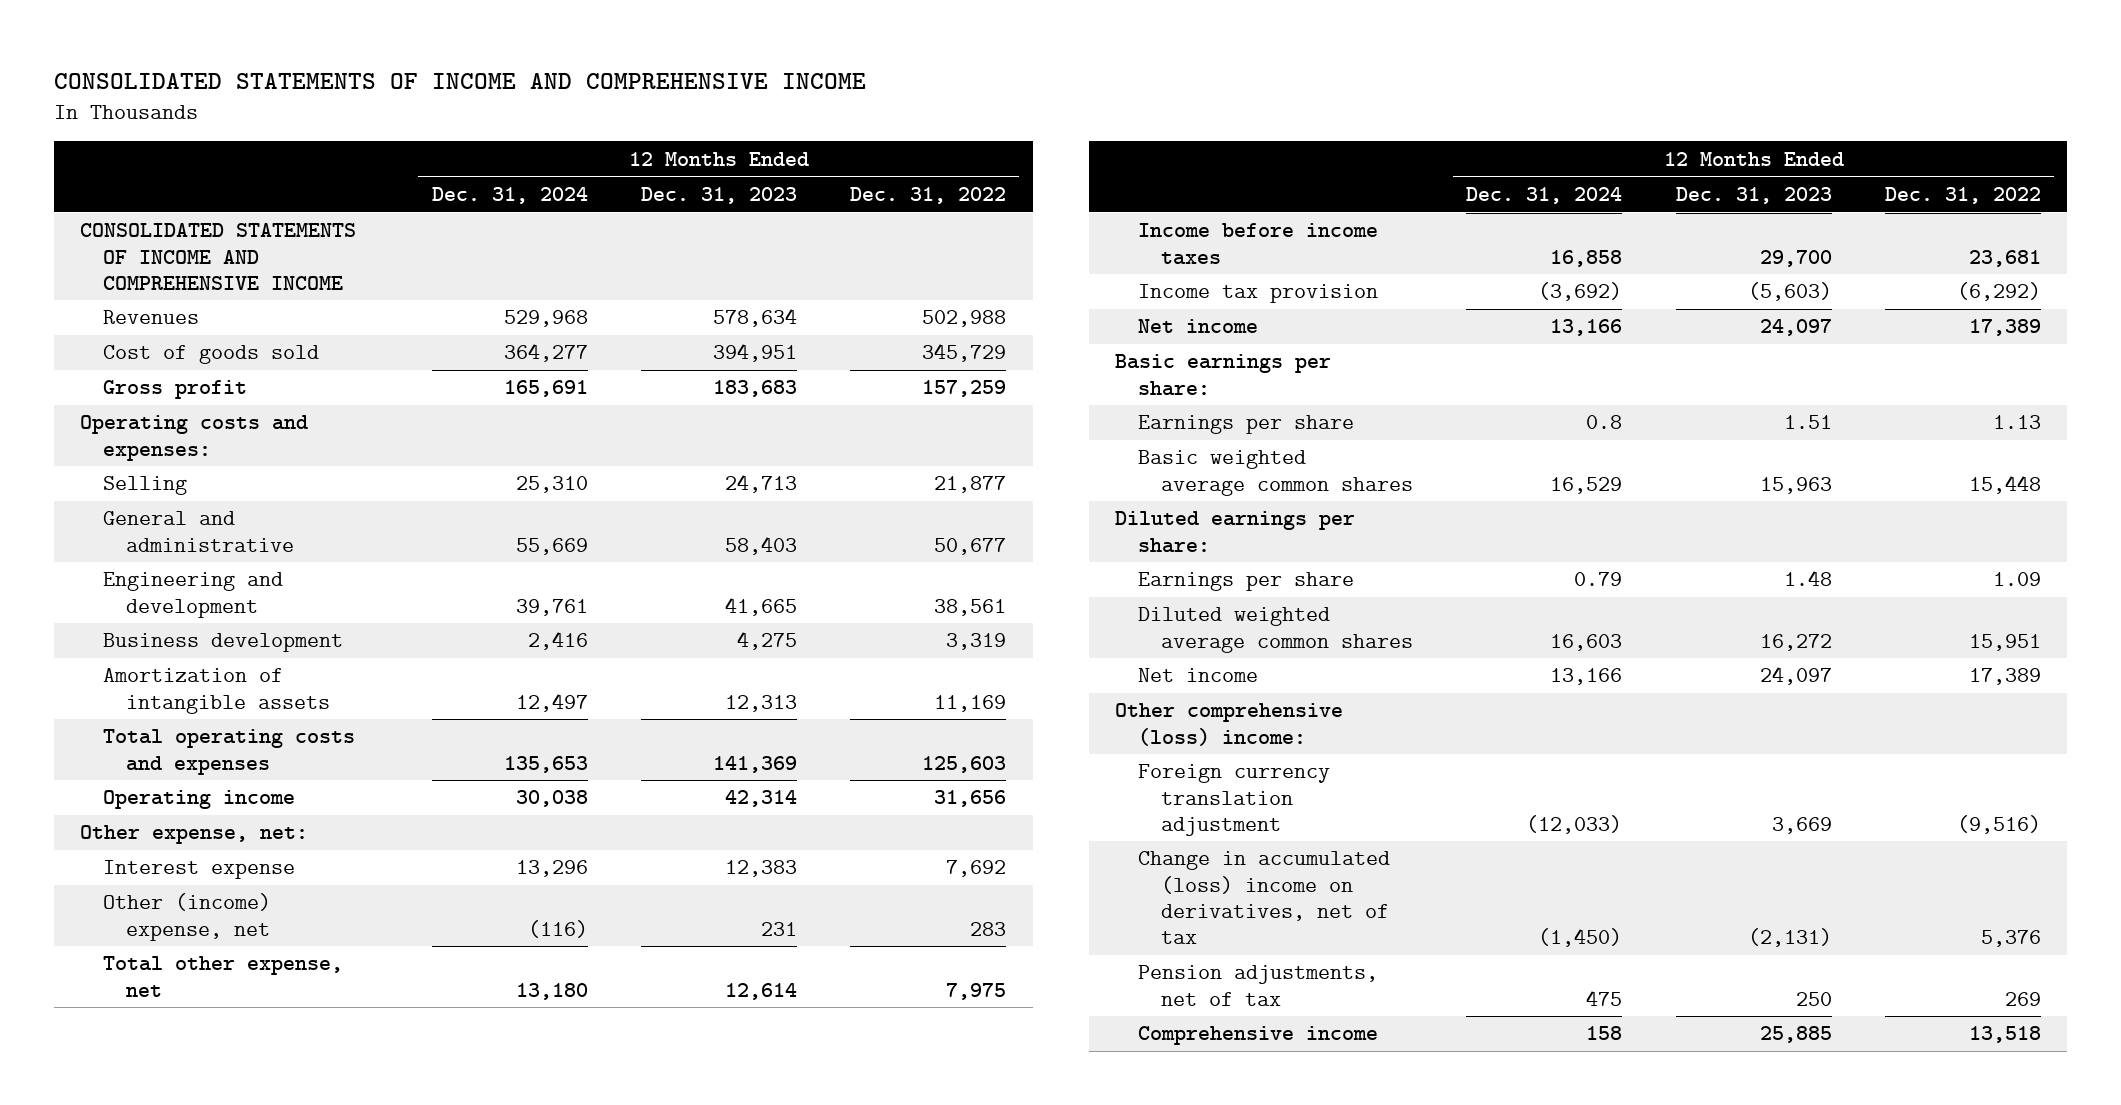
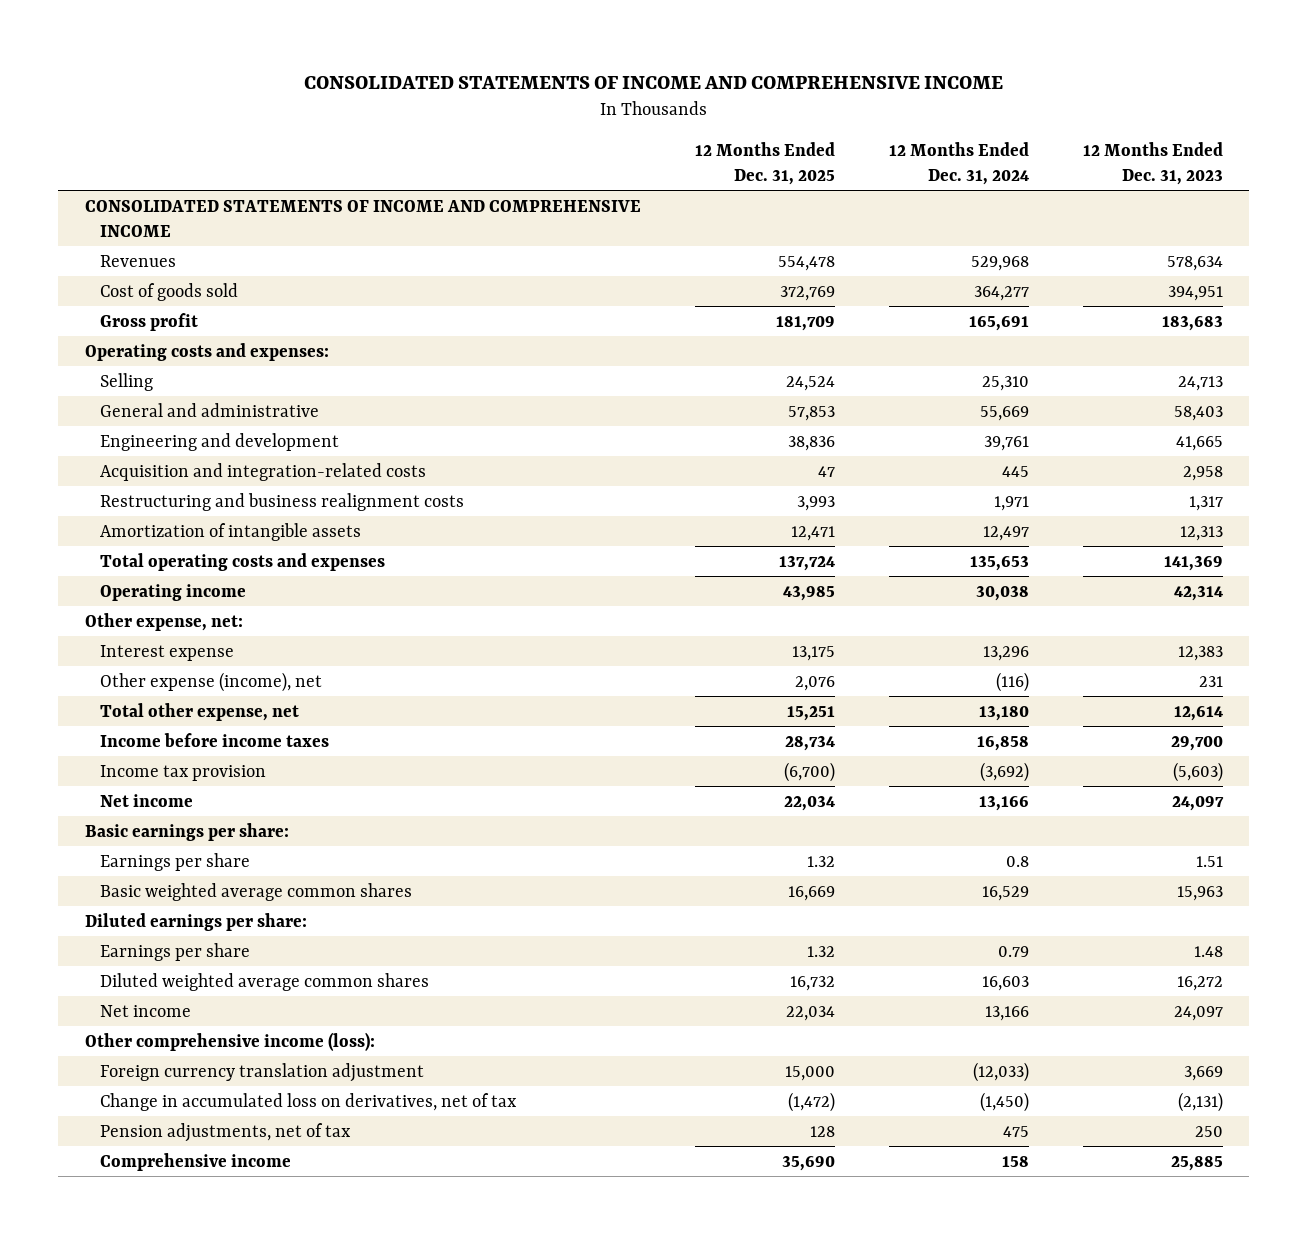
[849,187,1006,205] Dec. 31, 2022 -> none
none -> [694,141,835,186] 12 Months Ended Dec. 31, 2025
[103,633,344,653] Business development -> none
none -> [99,462,426,481] Acquisition and integration-related costs
none -> [99,492,464,511] Restructuring and business realignment costs
[103,893,272,941] Other (income) expense, net -> [99,671,322,692] Other expense (income), net
[1115,703,1344,746] Other comprehensive (loss) income: -> [84,1031,375,1051] Other comprehensive income (loss):
[1138,851,1391,944] Change in accumulated (loss) income on derivatives, net of tax -> [99,1092,517,1111] Change in accumulated loss on derivatives, net of tax

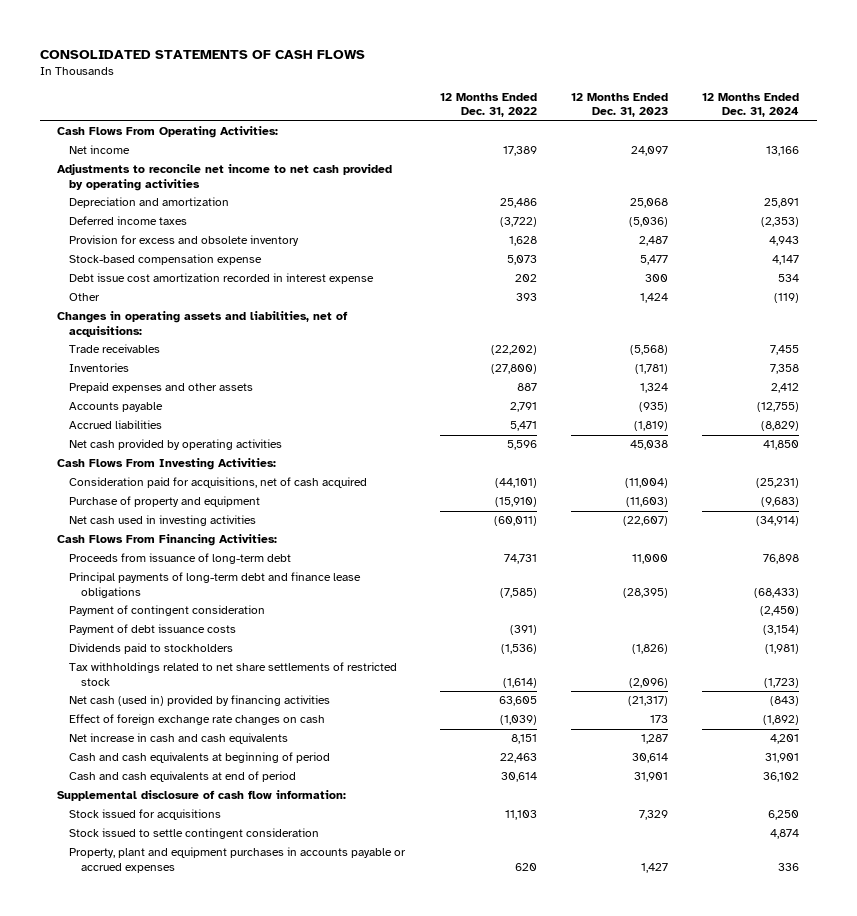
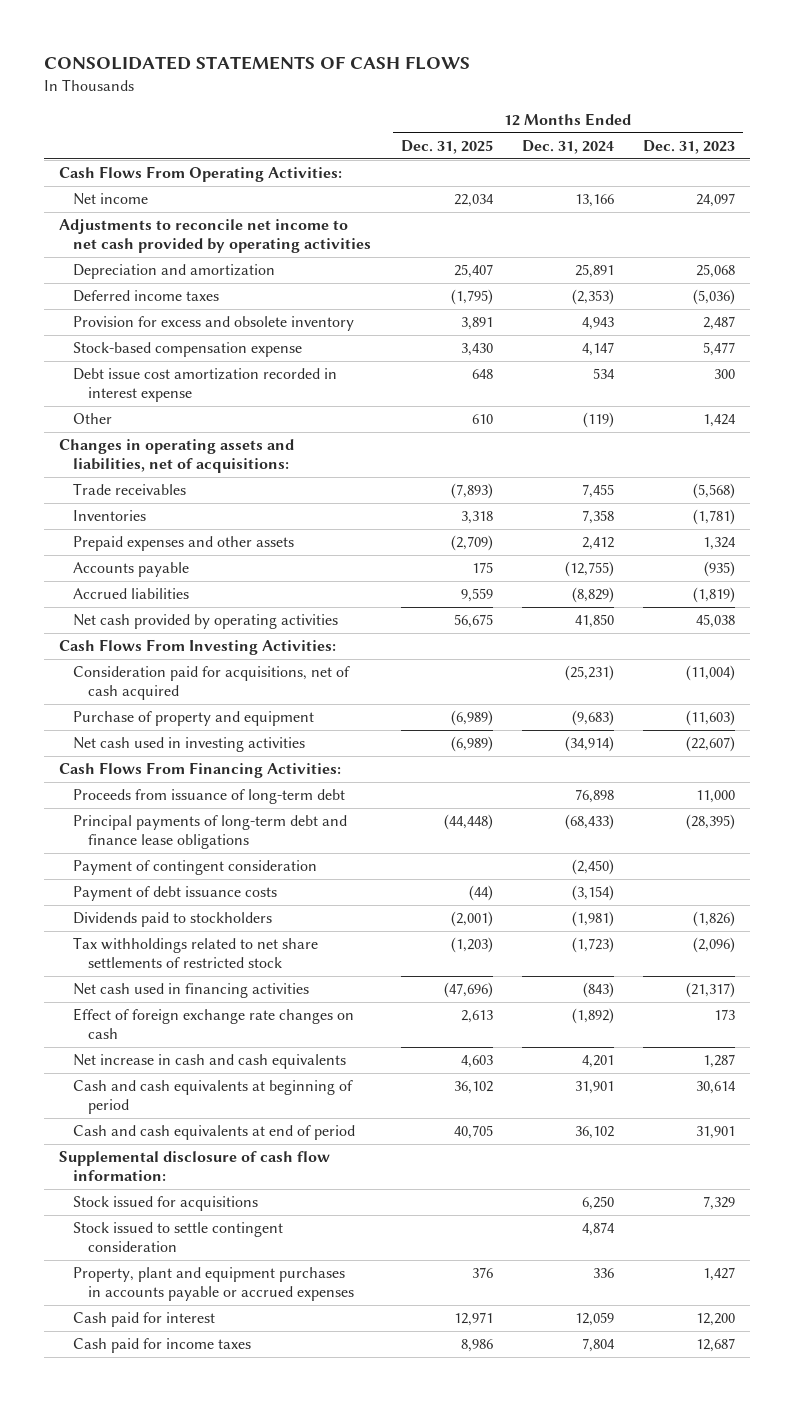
[439,93,537,118] 12 Months Ended Dec. 31, 2022 -> none
none -> [400,140,493,155] Dec. 31, 2025
[69,695,331,707] Net cash (used in) provided by financing activities -> [73,983,310,999] Net cash used in financing activities
none -> [73,1312,216,1328] Cash paid for interest
none -> [73,1338,252,1354] Cash paid for income taxes

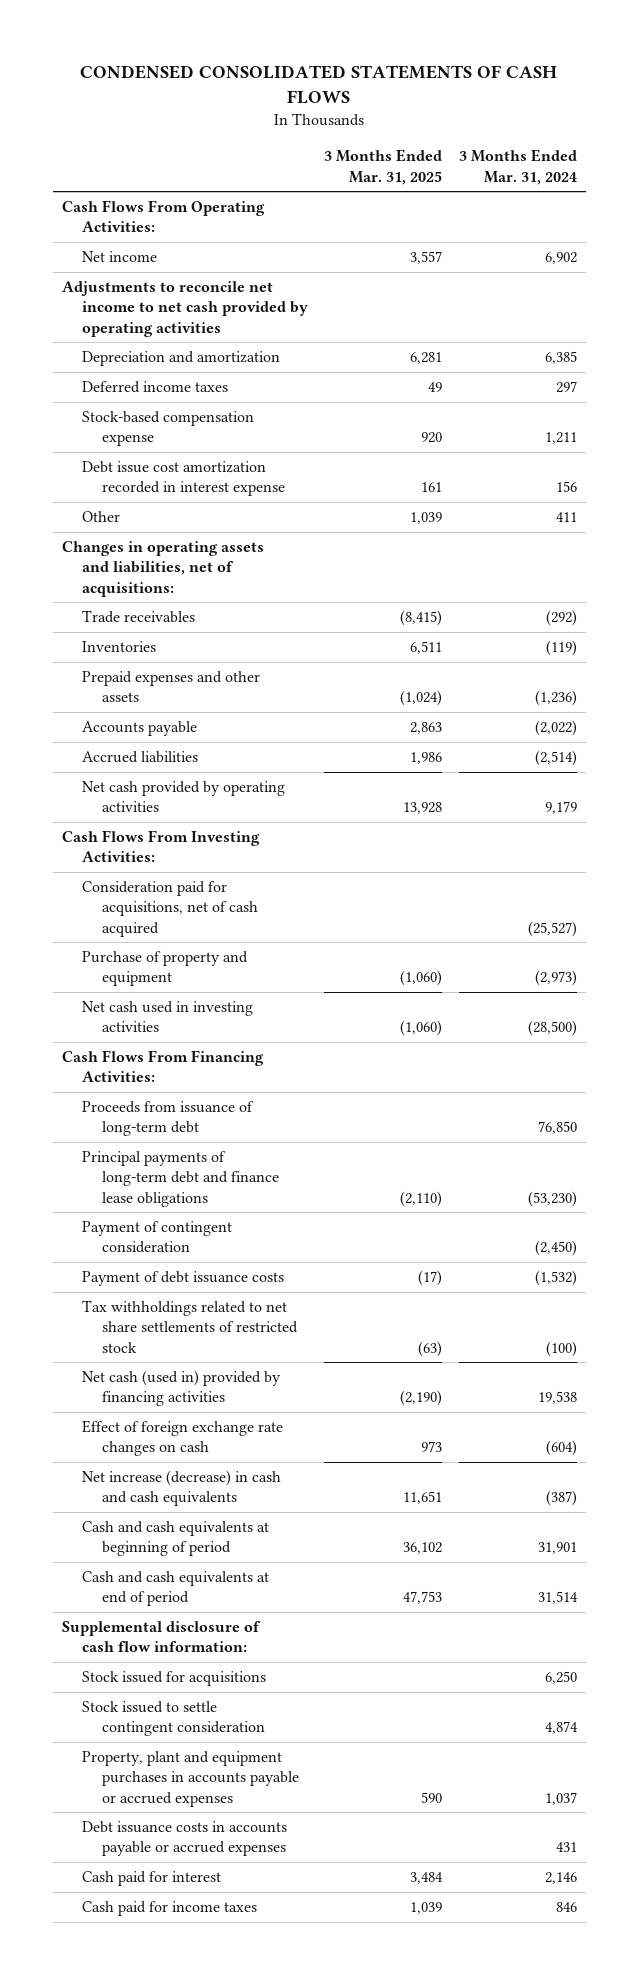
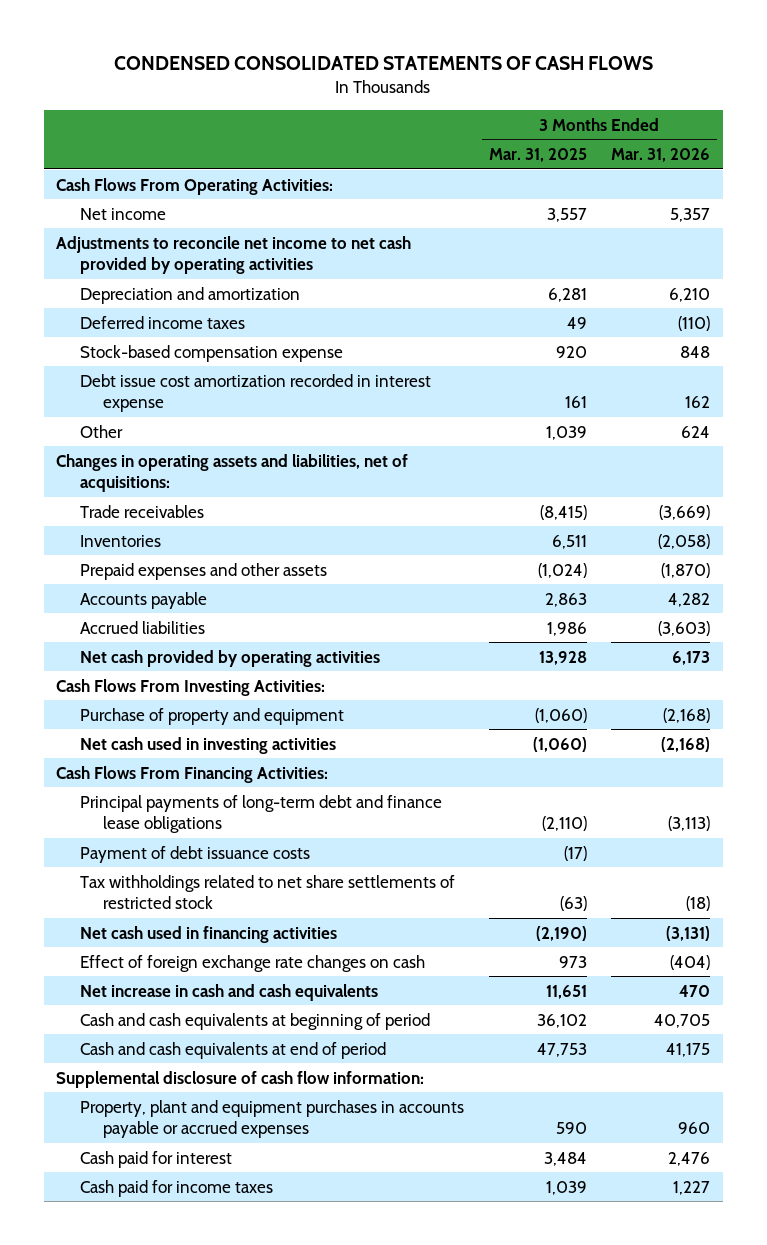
[459,149,578,185] 3 Months Ended Mar. 31, 2024 -> none
none -> [611,148,711,163] Mar. 31, 2026
[81,881,258,937] Consideration paid for acquisitions, net of cash acquired -> none
[81,1101,254,1137] Proceeds from issuance of long-term debt -> none
[81,1221,232,1254] Payment of contingent consideration -> none
[81,1370,281,1407] Net cash (used in) provided by financing activities -> [79,925,337,943] Net cash used in financing activities
[81,1470,281,1507] Net increase (decrease) in cash and cash equivalents -> [79,983,378,1001] Net increase in cash and cash equivalents
[81,1671,266,1687] Stock issued for acquisitions -> none
[81,1701,265,1737] Stock issued to settle contingent consideration -> none
[81,1821,287,1857] Debt issuance costs in accounts payable or accrued expenses -> none

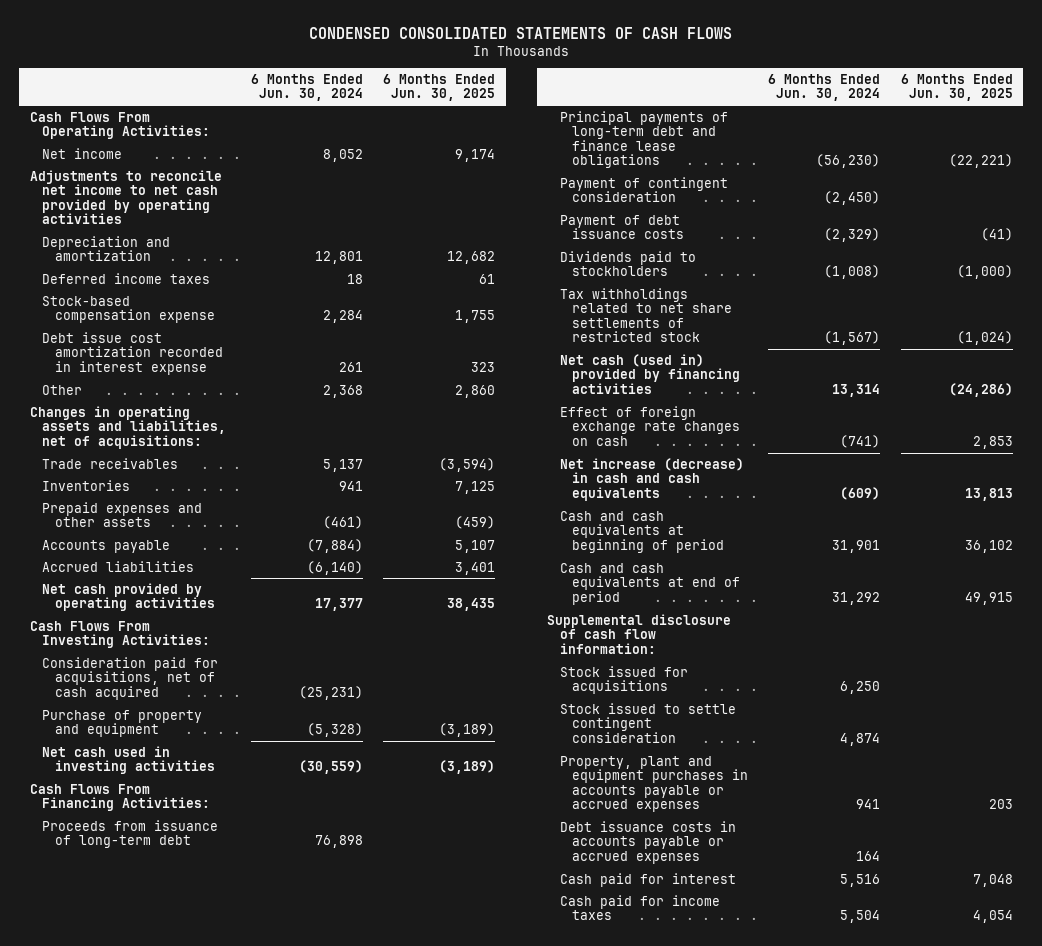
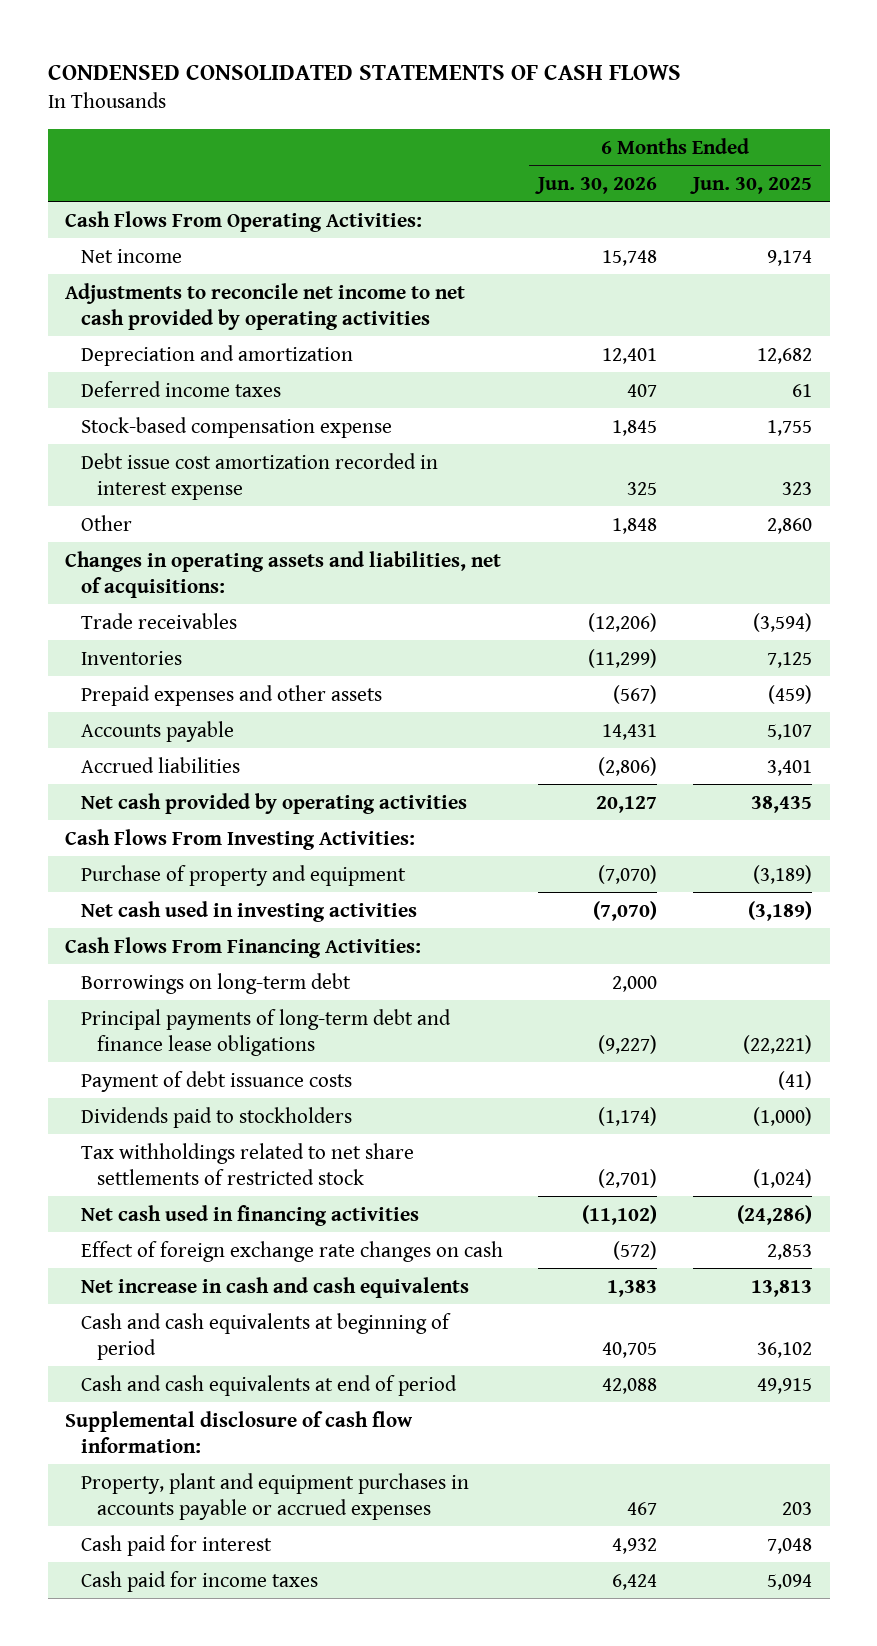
[251,73,364,102] 6 Months Ended Jun. 30, 2024 -> none
none -> [535,176,658,194] Jun. 30, 2026
[42,656,219,700] Consideration paid for acquisitions, net of cash acquired -> none
[42,819,219,849] Proceeds from issuance of long-term debt -> [80,972,351,994] Borrowings on long-term debt
[559,176,728,203] Payment of contingent consideration -> none
[559,353,741,394] Net cash (used in) provided by financing activities -> [80,1204,419,1226] Net cash used in financing activities
[559,457,744,501] Net increase (decrease) in cash and cash equivalents -> [80,1276,469,1298] Net increase in cash and cash equivalents
[559,665,688,695] Stock issued for acquisitions -> none
[559,702,736,743] Stock issued to settle contingent consideration -> none
[559,820,736,864] Debt issuance costs in accounts payable or accrued expenses -> none
[972,910,1013,924] 4,054 -> [766,1573,812,1590] 5,094

